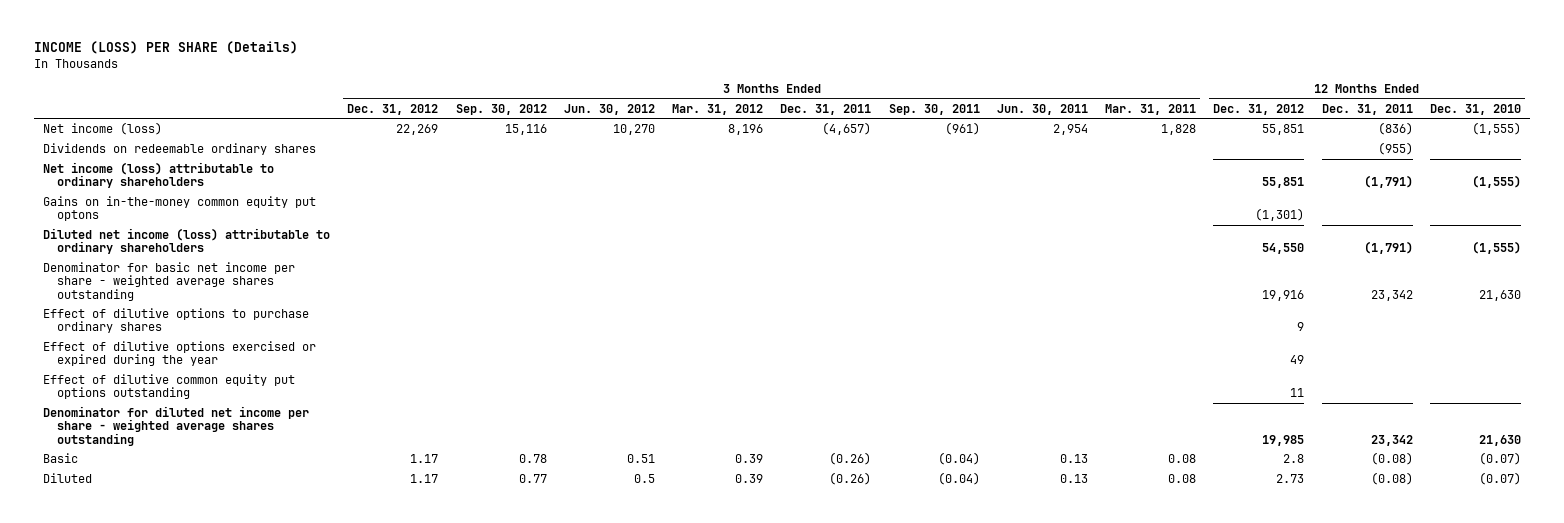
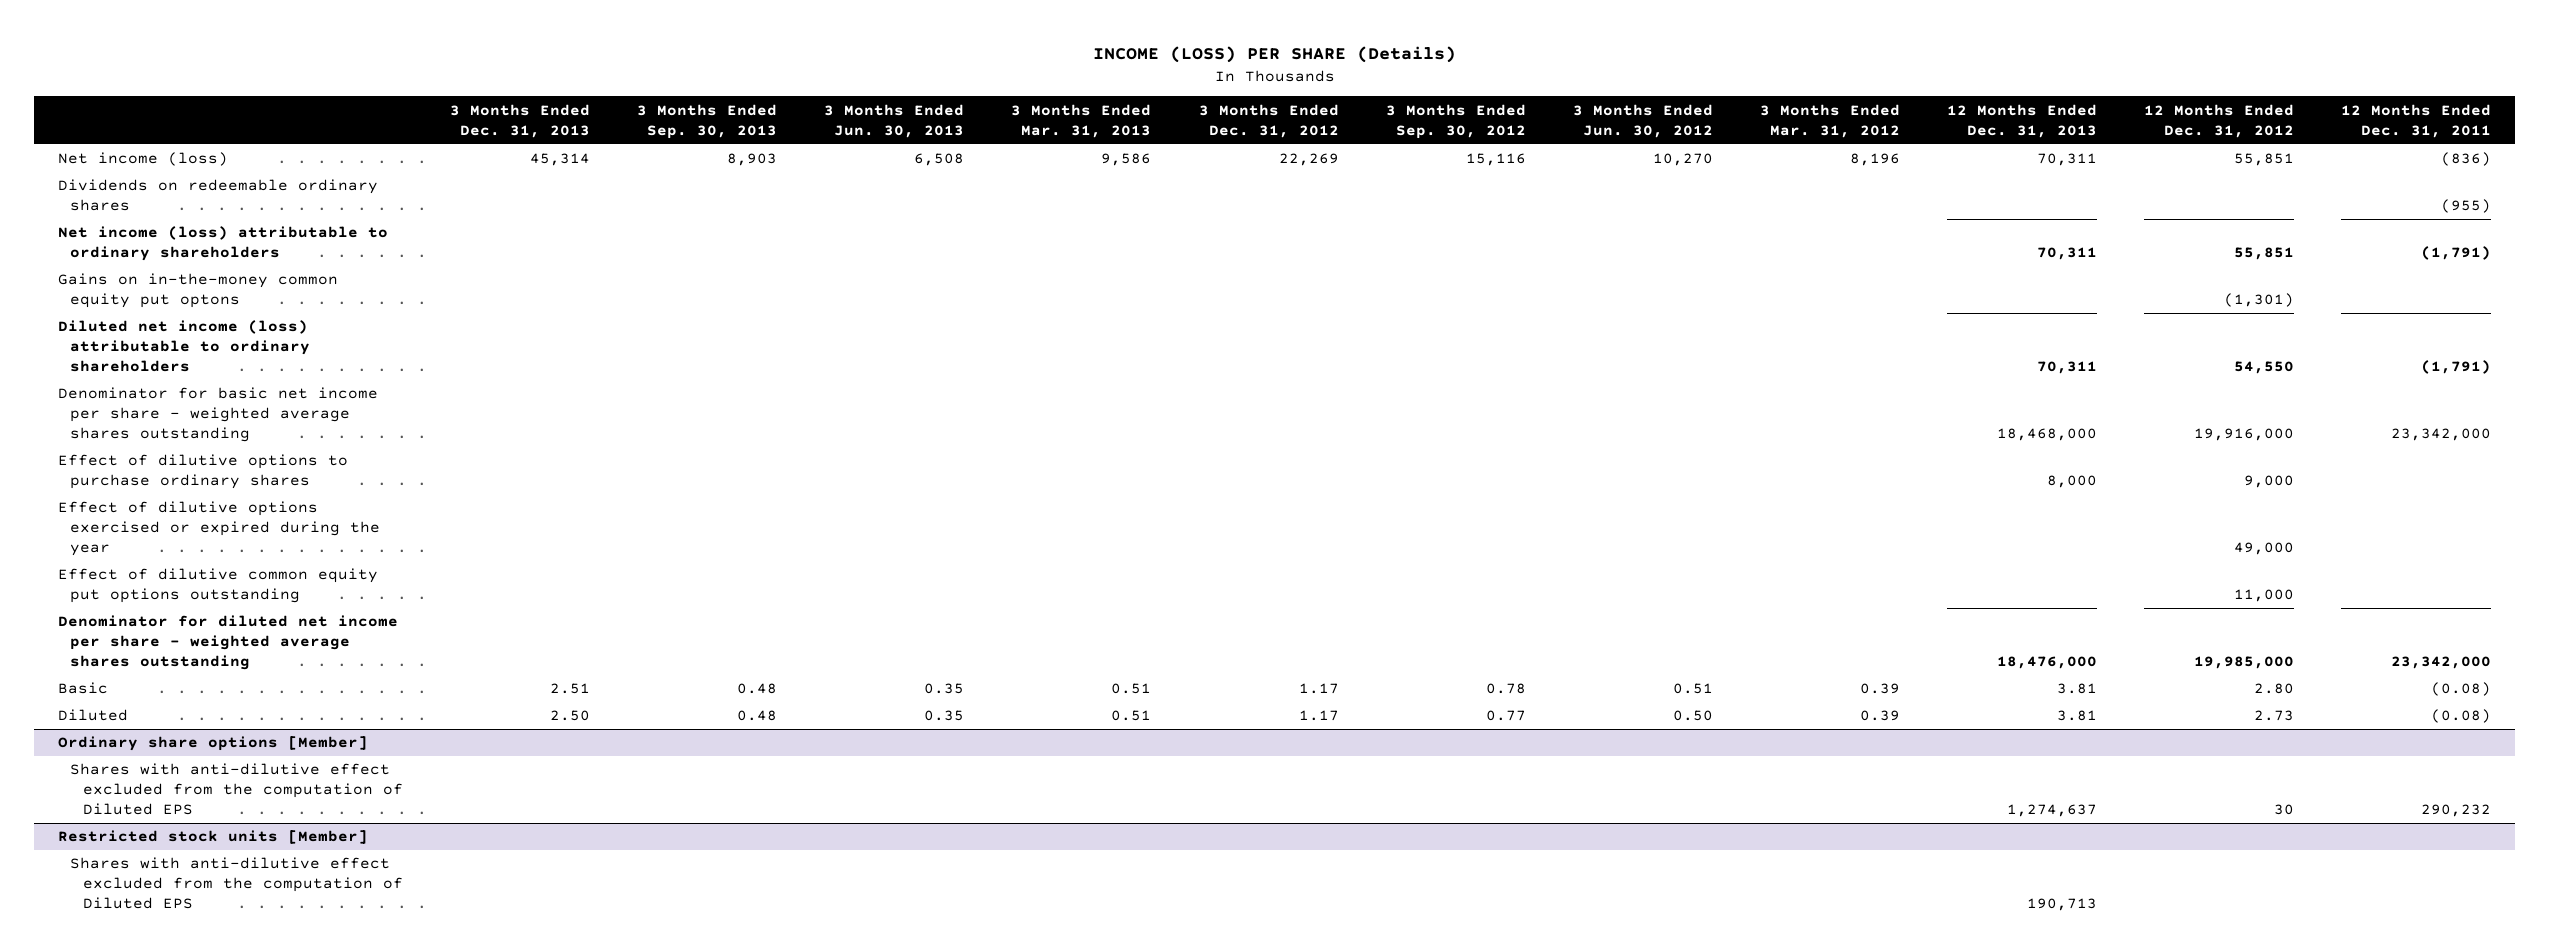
[780,103,872,115] Dec. 31, 2011 -> none
[888,103,980,115] Sep. 30, 2011 -> none
[996,103,1088,115] Jun. 30, 2011 -> none
[1105,103,1197,115] Mar. 31, 2011 -> none
[1430,103,1522,115] Dec. 31, 2010 -> none
none -> [450,103,591,138] 3 Months Ended Dec. 31, 2013
none -> [637,103,778,139] 3 Months Ended Sep. 30, 2013
none -> [824,103,965,138] 3 Months Ended Jun. 30, 2013
none -> [1011,103,1152,138] 3 Months Ended Mar. 31, 2013
none -> [1947,103,2098,138] 12 Months Ended Dec. 31, 2013
[1262,289,1305,301] 19,916 -> [2194,427,2295,441] 19,916,000
[1370,289,1413,301] 23,342 -> [2391,427,2492,441] 23,342,000
[1297,322,1305,332] 9 -> [2244,475,2295,489] 9,000
[1290,355,1305,365] 49 -> [2234,541,2295,555] 49,000
[1290,388,1305,398] 11 -> [2234,589,2295,603] 11,000
[1262,434,1305,446] 19,985 -> [2194,655,2295,669] 19,985,000
[1370,434,1413,446] 23,342 -> [2391,655,2492,669] 23,342,000
[1283,454,1305,464] 2.8 -> [2254,683,2295,695] 2.80
[633,474,655,484] 0.5 -> [1672,710,1713,722] 0.50
none -> [57,736,368,752] Ordinary share options [Member]
none -> [70,763,403,815] Shares with anti-dilutive effect excluded from the computation of Diluted EPS
none -> [57,830,368,845] Restricted stock units [Member]
none -> [70,857,403,909] Shares with anti-dilutive effect excluded from the computation of Diluted EPS

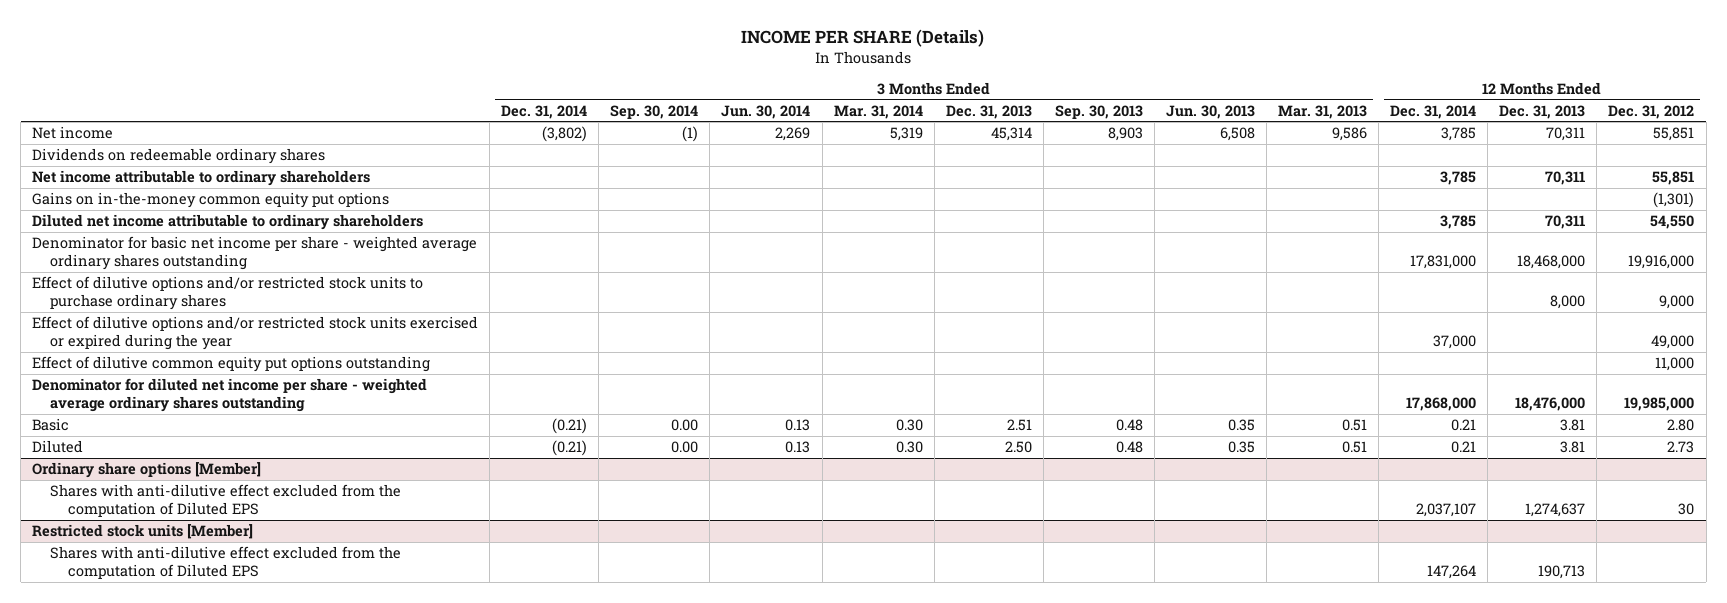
[1092,46,1456,64] INCOME (LOSS) PER SHARE (Details) -> [741,29,985,48] INCOME PER SHARE (Details)
[1198,103,1339,138] 3 Months Ended Dec. 31, 2012 -> none
[1385,103,1526,139] 3 Months Ended Sep. 30, 2012 -> none
[1572,103,1713,138] 3 Months Ended Jun. 30, 2012 -> none
[1759,103,1900,138] 3 Months Ended Mar. 31, 2012 -> none
[2341,103,2492,138] 12 Months Ended Dec. 31, 2011 -> none
none -> [501,104,588,119] Dec. 31, 2014
none -> [610,104,699,119] Sep. 30, 2014
none -> [721,104,811,119] Jun. 30, 2014
none -> [833,104,923,119] Mar. 31, 2014
none -> [1390,104,1477,119] Dec. 31, 2014
[57,152,228,167] Net income (loss) -> [32,126,114,140] Net income
[57,226,388,262] Net income (loss) attributable to ordinary shareholders -> [32,170,371,187] Net income attributable to ordinary shareholders
[57,273,338,309] Gains on in-the-money common equity put optons -> [32,192,390,209] Gains on in-the-money common equity put options
[57,320,311,372] Diluted net income (loss) attributable to ordinary shareholders -> [32,214,424,231] Diluted net income attributable to ordinary shareholders
[57,387,378,442] Denominator for basic net income per share - weighted average shares outstanding -> [32,236,478,271] Denominator for basic net income per share - weighted average ordinary shares outstanding
[57,454,348,490] Effect of dilutive options to purchase ordinary shares -> [32,276,424,311] Effect of dilutive options and/or restricted stock units to purchase ordinary shares
[57,501,381,556] Effect of dilutive options exercised or expired during the year -> [32,316,479,351] Effect of dilutive options and/or restricted stock units exercised or expired during the year
[57,615,398,670] Denominator for diluted net income per share - weighted average shares outstanding -> [32,378,428,413] Denominator for diluted net income per share - weighted average ordinary shares outstanding

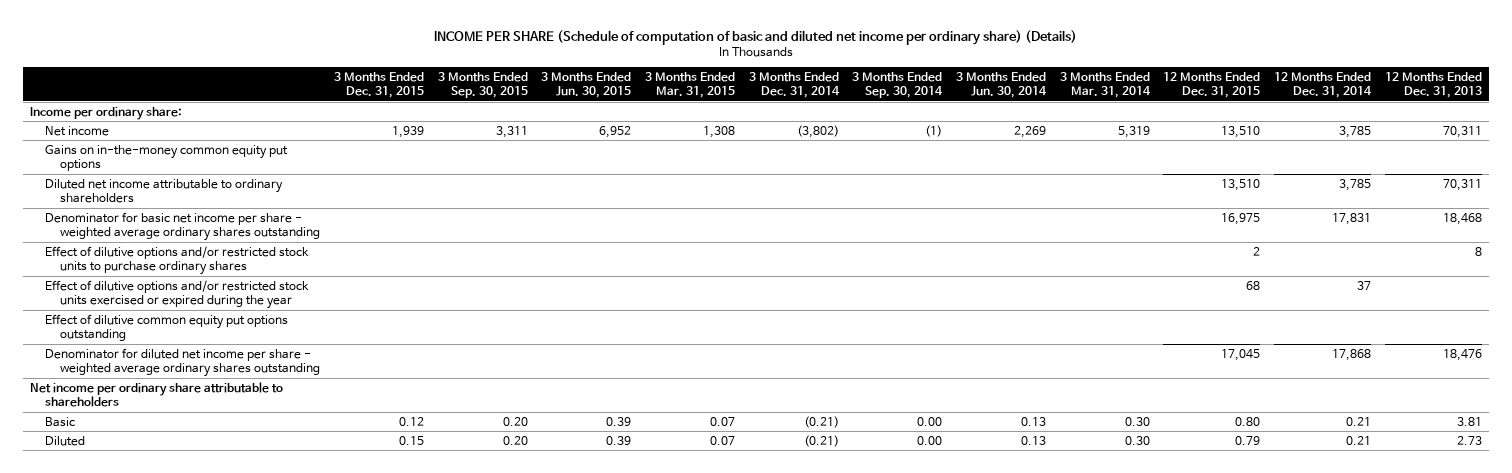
[741,29,985,48] INCOME PER SHARE (Details) -> [433,29,1077,45] INCOME PER SHARE (Schedule of computation of basic and diluted net income per ordinary share) (Details)
[945,104,1032,119] Dec. 31, 2013 -> none
[1054,104,1143,119] Sep. 30, 2013 -> none
[1165,104,1255,119] Jun. 30, 2013 -> none
[1278,104,1368,119] Mar. 31, 2013 -> none
[1608,104,1695,119] Dec. 31, 2012 -> none
none -> [333,72,424,99] 3 Months Ended Dec. 31, 2015
none -> [437,72,528,99] 3 Months Ended Sep. 30, 2015
none -> [541,72,632,99] 3 Months Ended Jun. 30, 2015
none -> [644,72,735,99] 3 Months Ended Mar. 31, 2015
none -> [1163,72,1261,99] 12 Months Ended Dec. 31, 2015
none -> [29,106,182,120] Income per ordinary share:
[32,148,326,165] Dividends on redeemable ordinary shares -> none
[32,170,371,187] Net income attributable to ordinary shareholders -> none
[1410,255,1477,270] 17,831,000 -> [1331,212,1371,225] 17,831
[1517,255,1586,270] 18,468,000 -> [1442,212,1482,225] 18,468
[1550,295,1586,310] 8,000 -> [1474,246,1482,256] 8
[1433,335,1477,350] 37,000 -> [1356,280,1371,290] 37
[1406,397,1477,412] 17,868,000 -> [1331,348,1371,361] 17,868
[1515,397,1586,412] 18,476,000 -> [1442,348,1482,361] 18,476
none -> [29,381,283,407] Net income per ordinary share attributable to shareholders
[32,462,262,479] Ordinary share options [Member] -> none
[49,484,401,518] Shares with anti-dilutive effect excluded from the computation of Diluted EPS -> none
[32,524,254,540] Restricted stock units [Member] -> none
[49,546,401,580] Shares with anti-dilutive effect excluded from the computation of Diluted EPS -> none
[1560,441,1586,454] 3.81 -> [1456,435,1482,445] 2.73

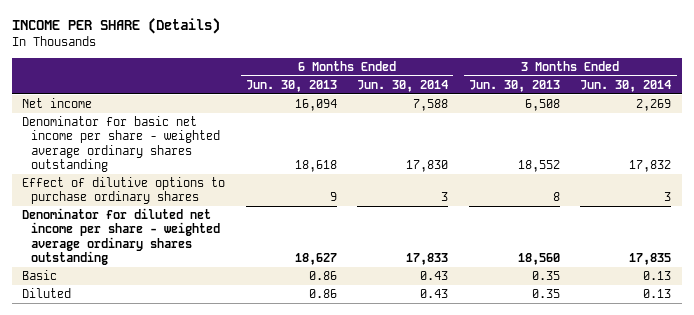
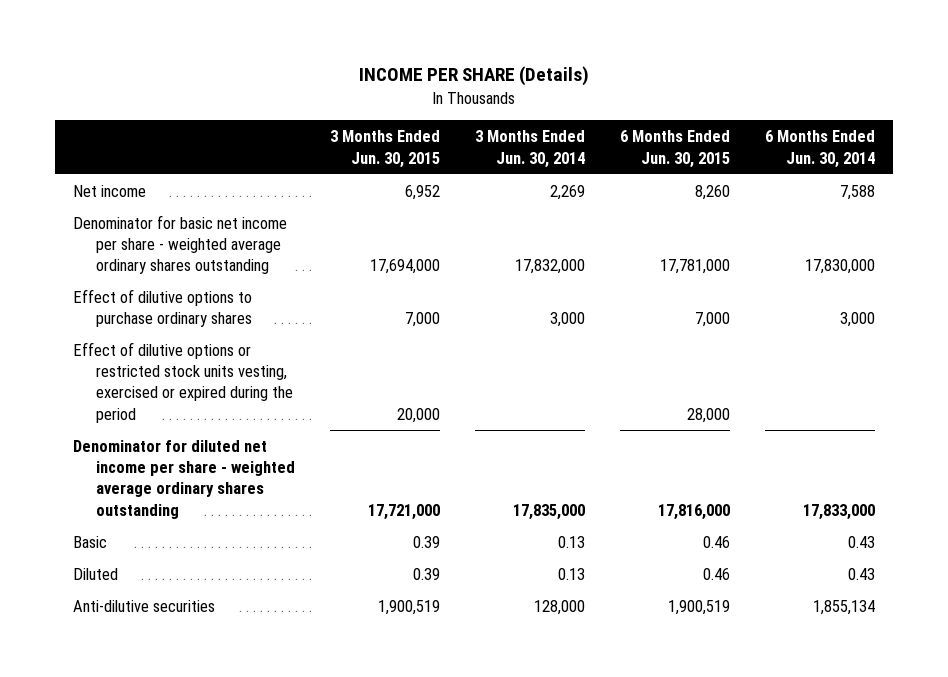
[245,80,337,93] Jun. 30, 2013 -> none
[468,80,560,93] Jun. 30, 2013 -> none
none -> [329,130,440,168] 3 Months Ended Jun. 30, 2015
none -> [619,130,730,168] 6 Months Ended Jun. 30, 2015
[406,160,449,173] 17,830 -> [805,259,876,275] 17,830,000
[629,160,672,173] 17,832 -> [514,259,585,275] 17,832,000
[441,192,449,202] 3 -> [840,312,876,328] 3,000
[664,192,672,202] 3 -> [549,312,585,328] 3,000
none -> [73,341,293,423] Effect of dilutive options or restricted stock units vesting, exercised or expired during the period
[406,253,449,266] 17,833 -> [803,503,876,520] 17,833,000
[629,253,672,266] 17,835 -> [512,503,585,520] 17,835,000
none -> [73,599,216,612] Anti-dilutive securities

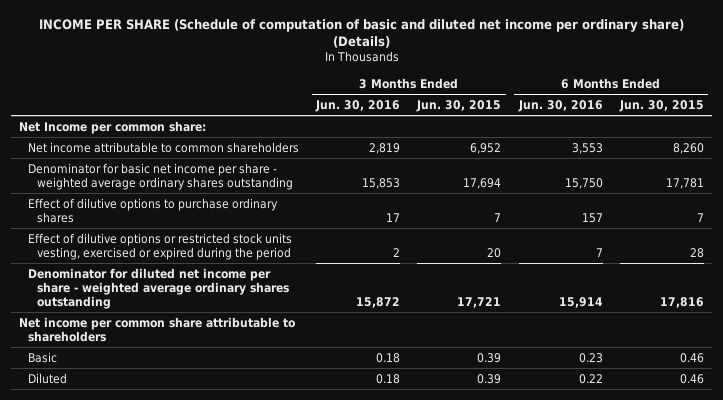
[359,66,590,87] INCOME PER SHARE (Details) -> [38,18,684,49] INCOME PER SHARE (Schedule of computation of basic and diluted net income per ordinary share) (Details)
[474,130,585,168] 3 Months Ended Jun. 30, 2014 -> none
[765,130,876,168] 6 Months Ended Jun. 30, 2014 -> none
none -> [315,99,401,112] Jun. 30, 2016
none -> [517,99,603,112] Jun. 30, 2016
none -> [19,120,207,134] Net Income per common share:
[73,184,147,197] Net income -> [28,141,300,153] Net income attributable to common shareholders
[369,259,440,275] 17,694,000 -> [463,177,502,189] 17,694
[659,259,730,275] 17,781,000 -> [665,177,704,189] 17,781
[404,312,440,328] 7,000 -> [494,212,502,222] 7
[694,312,730,328] 7,000 -> [696,212,704,222] 7
[396,407,440,423] 20,000 -> [487,247,502,258] 20
[686,407,730,423] 28,000 -> [689,247,704,258] 28
[367,503,440,520] 17,721,000 -> [457,296,502,308] 17,721
[657,503,730,520] 17,816,000 -> [659,296,704,308] 17,816
none -> [19,316,296,342] Net income per common share attributable to shareholders
[73,599,216,612] Anti-dilutive securities -> none

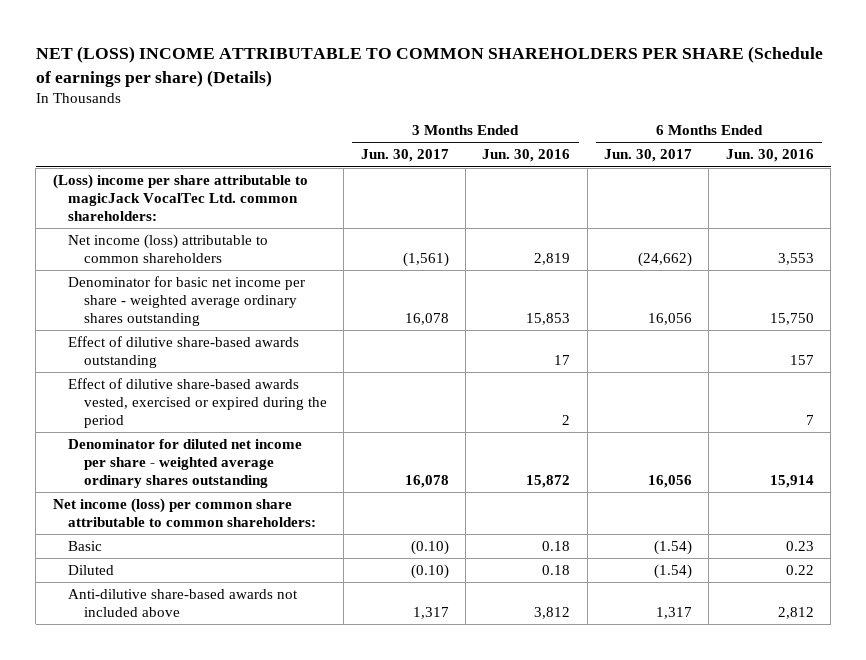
[38,18,684,49] INCOME PER SHARE (Schedule of computation of basic and diluted net income per ordinary share) (Details) -> [35,46,823,87] NET (LOSS) INCOME ATTRIBUTABLE TO COMMON SHAREHOLDERS PER SHARE (Schedule of earnings per share) (Details)
[416,99,502,112] Jun. 30, 2015 -> none
[618,99,704,112] Jun. 30, 2015 -> none
none -> [360,149,449,163] Jun. 30, 2017
none -> [604,149,693,163] Jun. 30, 2017
[19,120,207,134] Net Income per common share: -> [52,173,308,221] (Loss) income per share attributable to magicJack VocalTec Ltd. common shareholders:
[28,141,300,153] Net income attributable to common shareholders -> [68,233,269,263] Net income (loss) attributable to common shareholders
[28,197,279,223] Effect of dilutive options to purchase ordinary shares -> [68,335,300,368] Effect of dilutive share-based awards outstanding
[28,232,293,260] Effect of dilutive options or restricted stock units vesting, exercised or expired during the period -> [68,377,327,428] Effect of dilutive share-based awards vested, exercised or expired during the period
[19,316,296,342] Net income per common share attributable to shareholders -> [52,497,317,527] Net income (loss) per common share attributable to common shareholders:
none -> [68,588,299,617] Anti-dilutive share-based awards not included above

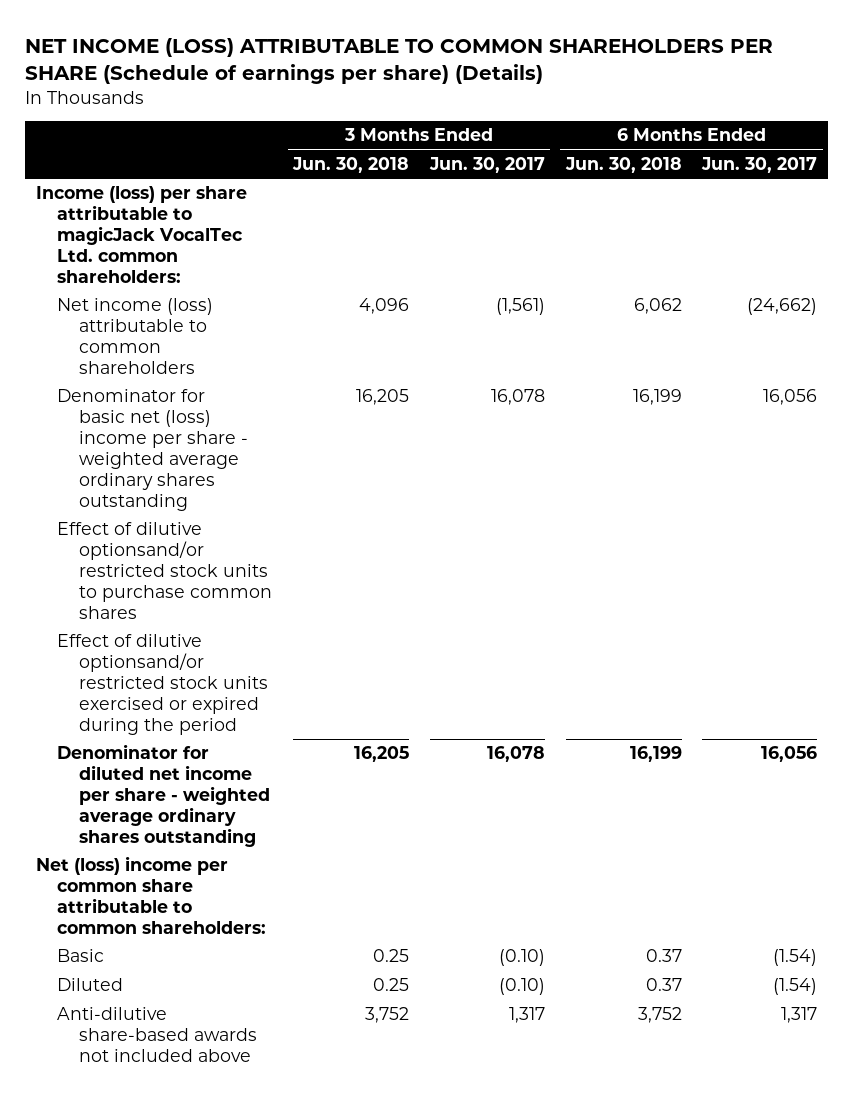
[35,46,823,87] NET (LOSS) INCOME ATTRIBUTABLE TO COMMON SHAREHOLDERS PER SHARE (Schedule of earnings per share) (Details) -> [25,37,774,84] NET INCOME (LOSS) ATTRIBUTABLE TO COMMON SHAREHOLDERS PER SHARE (Schedule of earnings per share) (Details)
[482,149,571,163] Jun. 30, 2016 -> none
[725,149,814,163] Jun. 30, 2016 -> none
none -> [292,157,410,174] Jun. 30, 2018
none -> [564,157,682,174] Jun. 30, 2018
[52,173,308,221] (Loss) income per share attributable to magicJack VocalTec Ltd. common shareholders: -> [35,186,247,283] Income (loss) per share attributable to magicJack VocalTec Ltd. common shareholders:
[68,275,306,326] Denominator for basic net income per share - weighted average ordinary shares outstanding -> [57,389,249,511] Denominator for basic net (loss) income per share - weighted average ordinary shares outstanding
[68,335,300,368] Effect of dilutive share-based awards outstanding -> [57,522,273,619] Effect of dilutive optionsand/or restricted stock units to purchase common shares
[68,377,327,428] Effect of dilutive share-based awards vested, exercised or expired during the period -> [57,634,269,735] Effect of dilutive optionsand/or restricted stock units exercised or expired during the period
[52,497,317,527] Net income (loss) per common share attributable to common shareholders: -> [35,856,267,935] Net (loss) income per common share attributable to common shareholders:

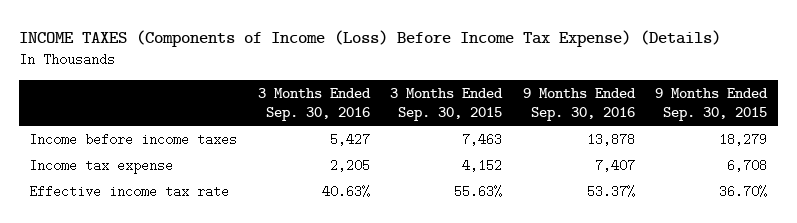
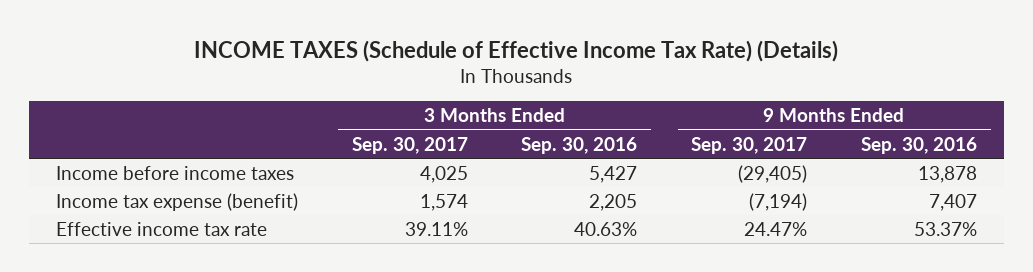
[19,30,722,48] INCOME TAXES (Components of Income (Loss) Before Income Tax Expense) (Details) -> [194,39,839,62] INCOME TAXES (Schedule of Effective Income Tax Rate) (Details)
[390,88,504,121] 3 Months Ended Sep. 30, 2015 -> none
[655,88,769,121] 9 Months Ended Sep. 30, 2015 -> none
none -> [351,136,468,154] Sep. 30, 2017
none -> [691,136,808,154] Sep. 30, 2017
[29,158,174,174] Income tax expense -> [55,192,298,211] Income tax expense (benefit)

